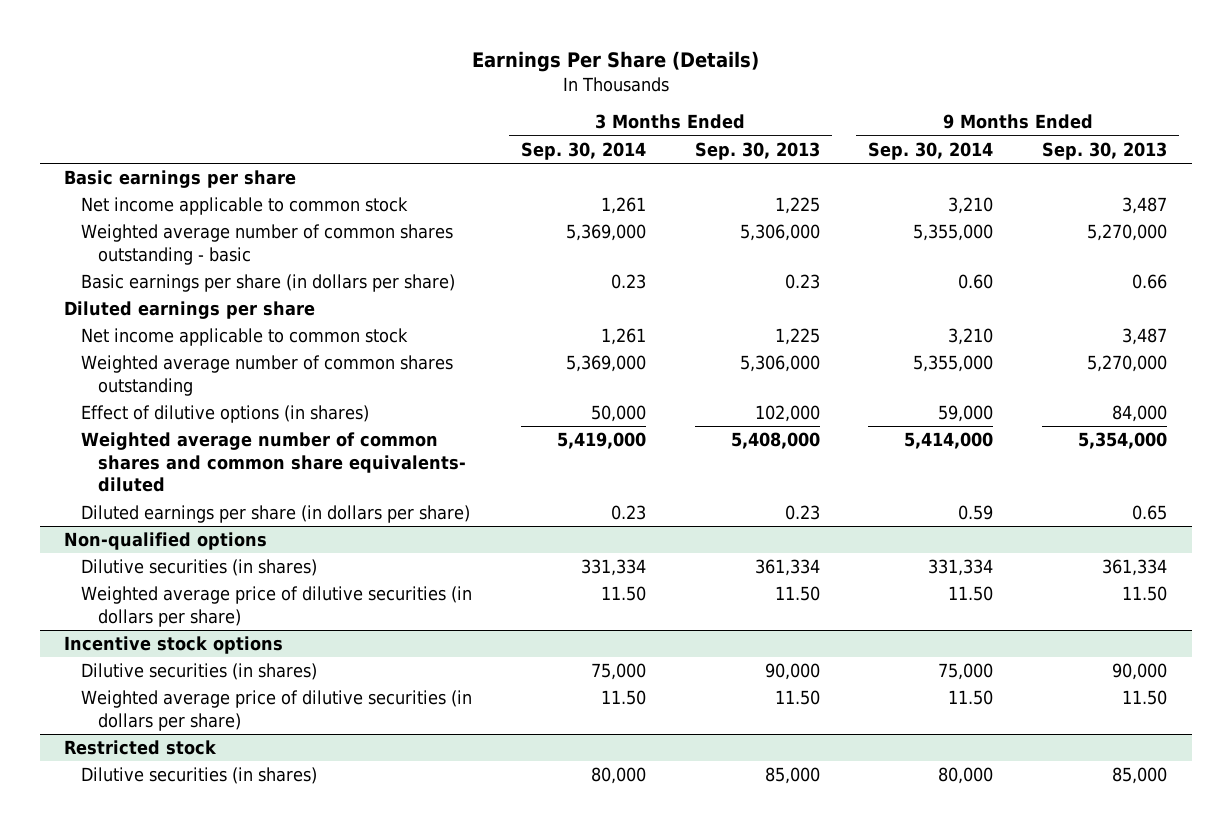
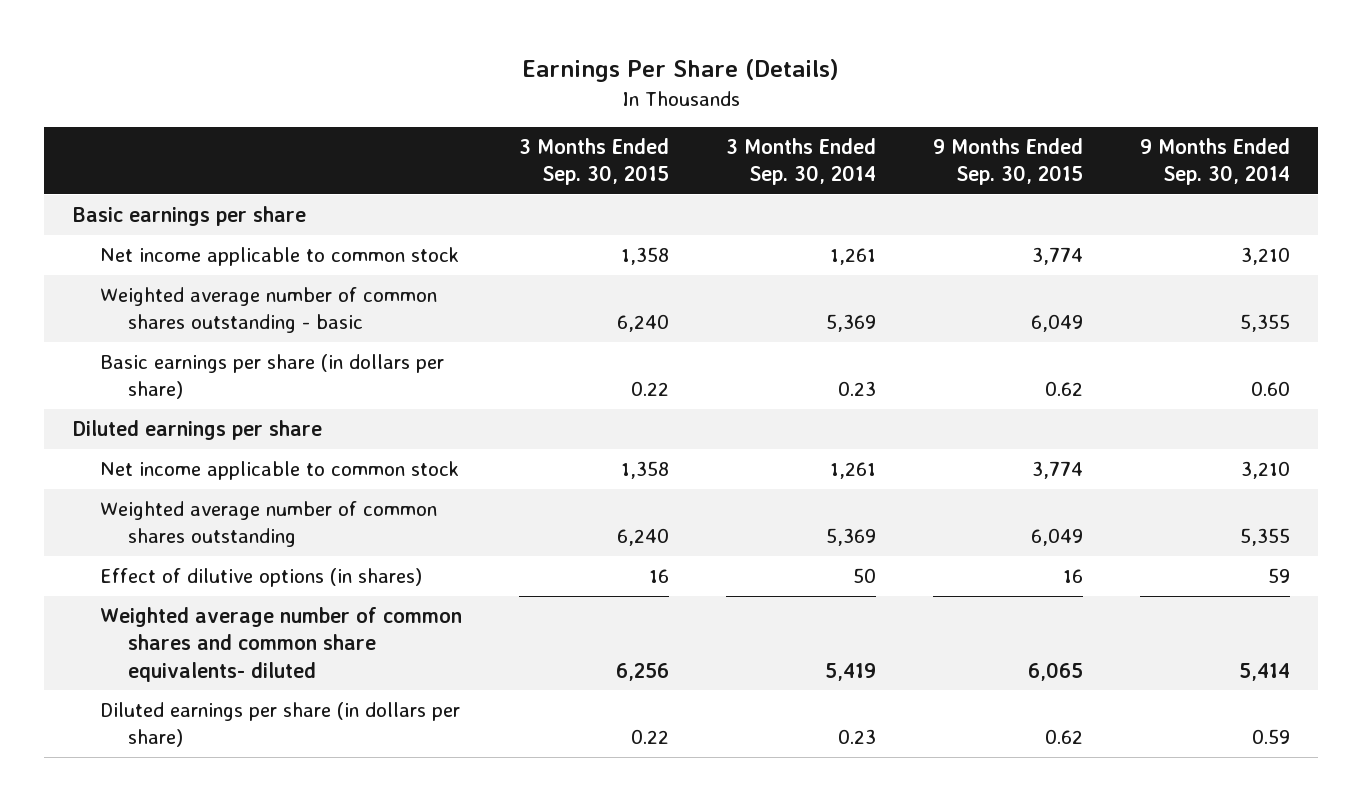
[694,141,820,160] Sep. 30, 2013 -> none
[1042,141,1168,160] Sep. 30, 2013 -> none
none -> [519,137,670,186] 3 Months Ended Sep. 30, 2015
none -> [933,137,1084,186] 9 Months Ended Sep. 30, 2015
[565,224,646,242] 5,369,000 -> [826,314,877,333] 5,369
[913,224,994,242] 5,355,000 -> [1240,314,1291,333] 5,355
[565,355,646,373] 5,369,000 -> [826,528,877,547] 5,369
[913,355,994,373] 5,355,000 -> [1240,528,1291,547] 5,355
[590,405,646,423] 50,000 -> [853,567,877,583] 50
[938,405,994,423] 59,000 -> [1268,567,1291,583] 59
[556,432,646,450] 5,419,000 -> [825,662,877,681] 5,419
[904,432,994,450] 5,414,000 -> [1239,662,1291,681] 5,414
[64,532,268,551] Non-qualified options -> none
[81,559,318,577] Dilutive securities (in shares) -> none
[81,586,473,627] Weighted average price of dilutive securities (in dollars per share) -> none
[64,636,284,655] Incentive stock options -> none
[81,663,318,681] Dilutive securities (in shares) -> none
[81,690,473,731] Weighted average price of dilutive securities (in dollars per share) -> none
[64,740,218,756] Restricted stock -> none
[81,767,318,785] Dilutive securities (in shares) -> none

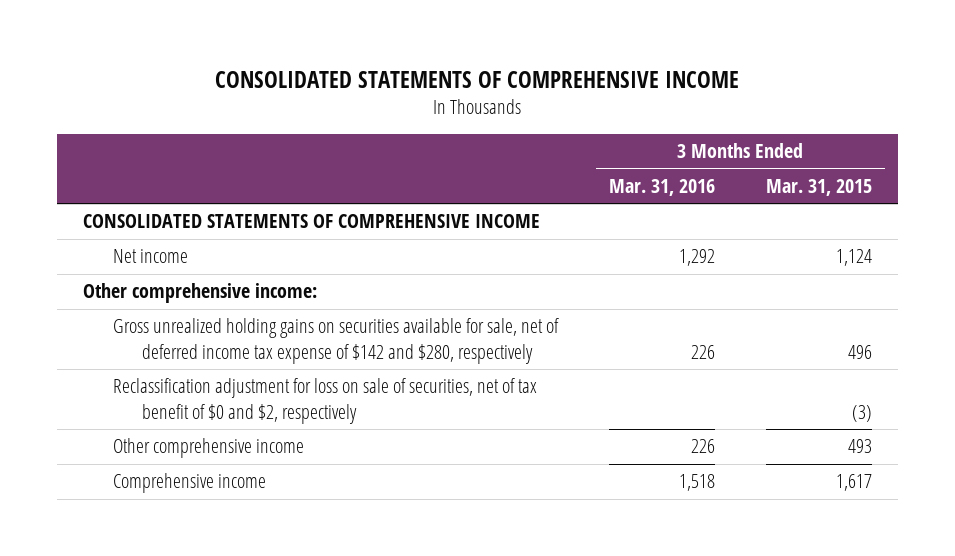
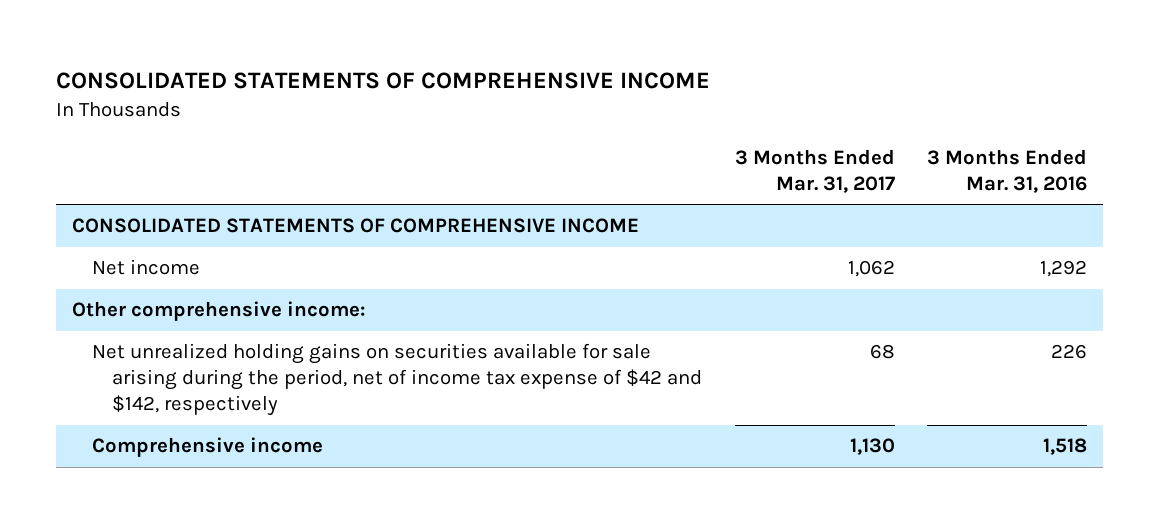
[766,179,873,197] Mar. 31, 2015 -> none
none -> [734,148,895,193] 3 Months Ended Mar. 31, 2017
[112,378,537,424] Reclassification adjustment for loss on sale of securities, net of tax benefit of $0 and $2, respectively -> none
[112,438,304,459] Other comprehensive income -> none
[112,318,559,364] Gross unrealized holding gains on securities available for sale, net of deferred income tax expense of $142 and $280, respectively -> [92,343,703,417] Net unrealized holding gains on securities available for sale arising during the period, net of income tax expense of $42 and $142, respectively

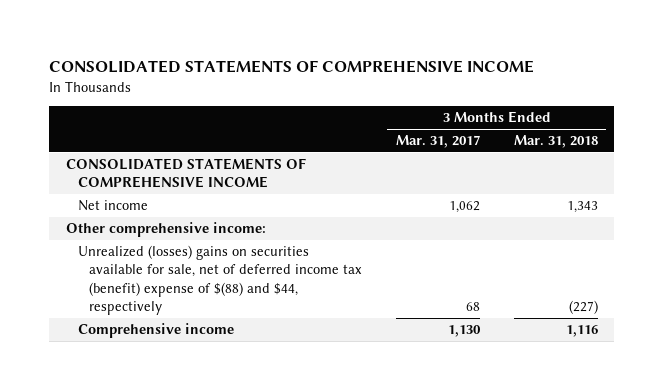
[926,148,1087,193] 3 Months Ended Mar. 31, 2016 -> none
none -> [513,135,598,149] Mar. 31, 2018
[92,343,703,417] Net unrealized holding gains on securities available for sale arising during the period, net of income tax expense of $42 and $142, respectively -> [77,245,363,316] Unrealized (losses) gains on securities available for sale, net of deferred income tax (benefit) expense of $(88) and $44, respectively

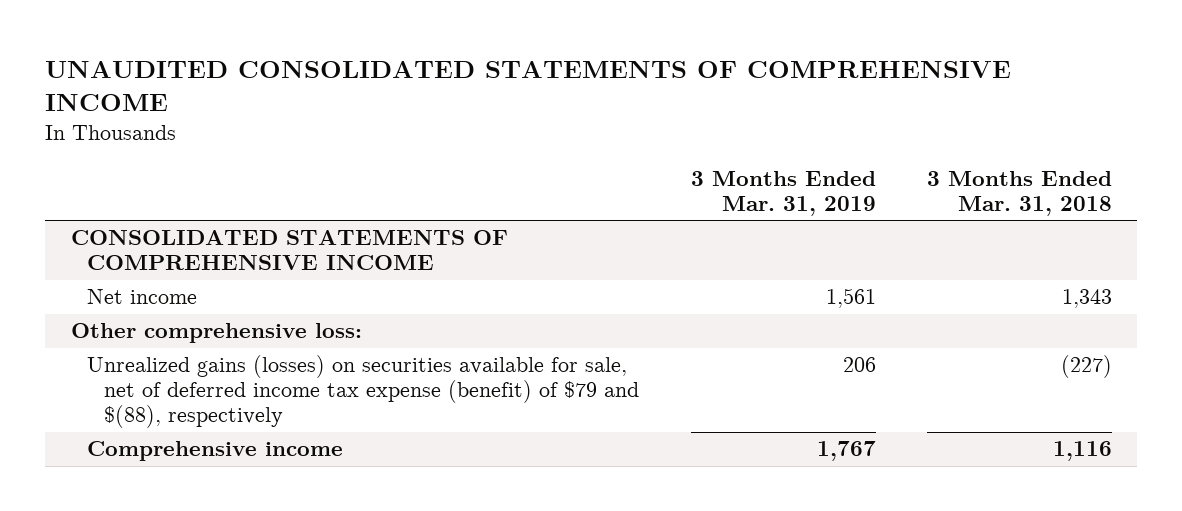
[49,60,535,74] CONSOLIDATED STATEMENTS OF COMPREHENSIVE INCOME -> [44,61,1011,112] UNAUDITED CONSOLIDATED STATEMENTS OF COMPREHENSIVE INCOME
[395,135,480,149] Mar. 31, 2017 -> none
none -> [690,170,876,216] 3 Months Ended Mar. 31, 2019
[66,222,267,238] Other comprehensive income: -> [70,323,362,344] Other comprehensive loss:
[77,245,363,316] Unrealized (losses) gains on securities available for sale, net of deferred income tax (benefit) expense of $(88) and $44, respectively -> [87,355,640,429] Unrealized gains (losses) on securities available for sale, net of deferred income tax expense (benefit) of $79 and $(88), respectively

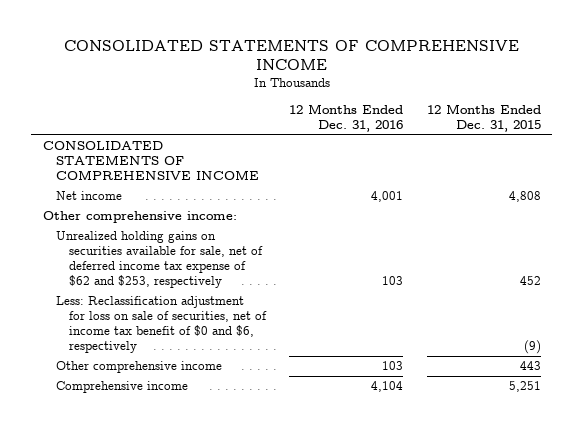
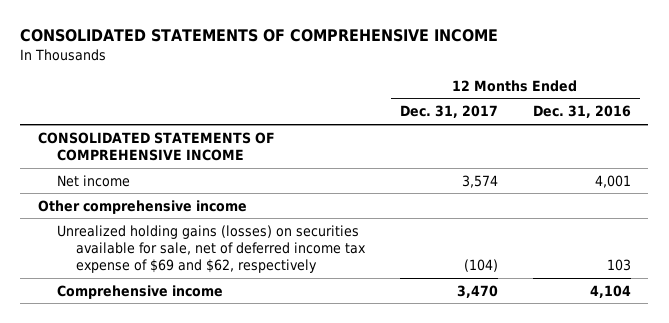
[426,104,541,132] 12 Months Ended Dec. 31, 2015 -> none
none -> [400,105,499,119] Dec. 31, 2017
[55,296,267,353] Less: Reclassification adjustment for loss on sale of securities, net of income tax benefit of $0 and $6, respectively -> none
[55,361,222,374] Other comprehensive income -> none
[43,211,238,224] Other comprehensive income: -> [37,199,247,214] Other comprehensive income
[55,231,263,288] Unrealized holding gains on securities available for sale, net of deferred income tax expense of $62 and $253, respectively -> [57,224,367,274] Unrealized holding gains (losses) on securities available for sale, net of deferred income tax expense of $69 and $62, respectively

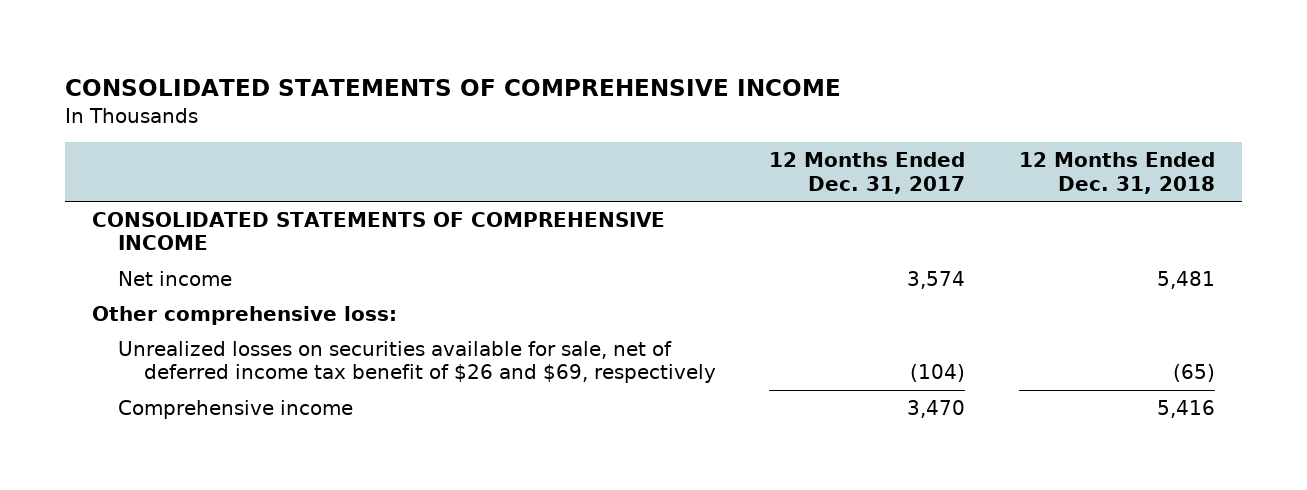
[532,105,631,119] Dec. 31, 2016 -> none
none -> [1018,152,1215,194] 12 Months Ended Dec. 31, 2018
[37,199,247,214] Other comprehensive income -> [91,305,397,325] Other comprehensive loss:
[57,224,367,274] Unrealized holding gains (losses) on securities available for sale, net of deferred income tax expense of $69 and $62, respectively -> [117,340,716,384] Unrealized losses on securities available for sale, net of deferred income tax benefit of $26 and $69, respectively

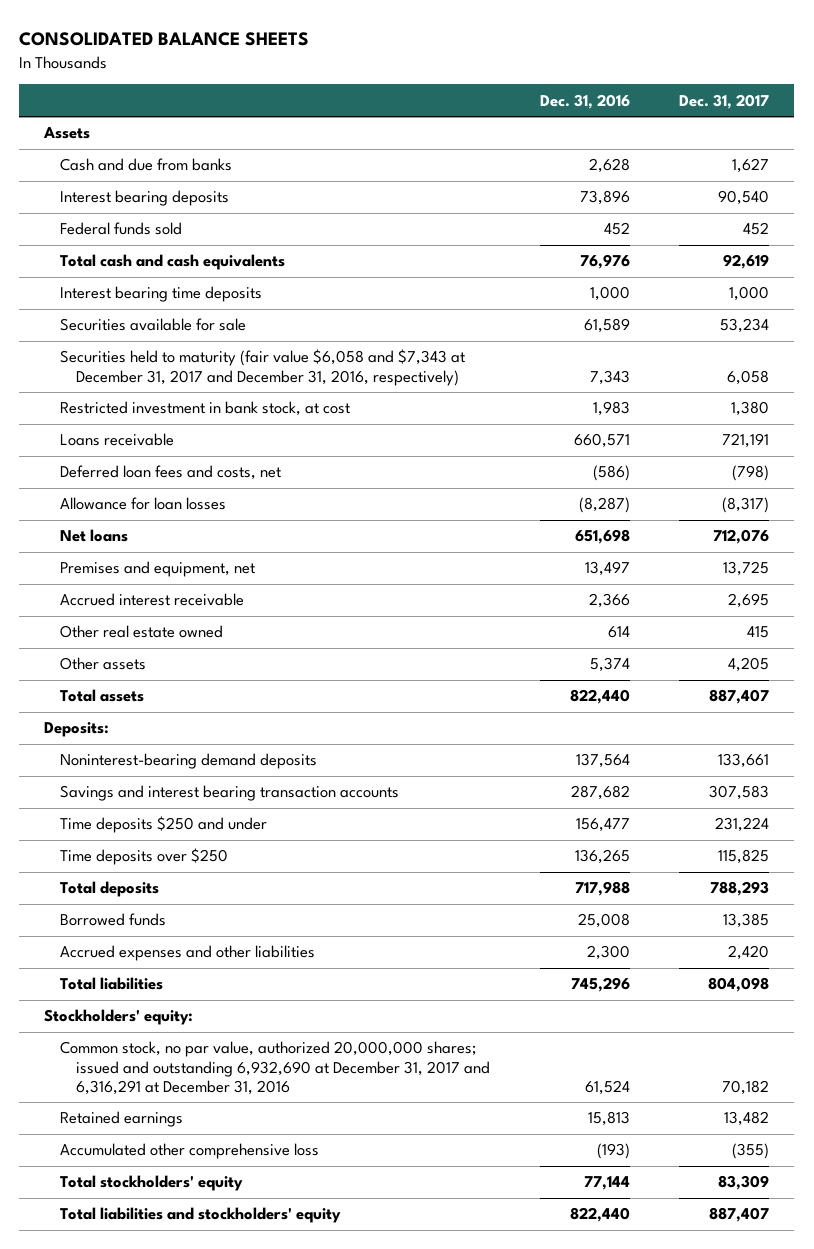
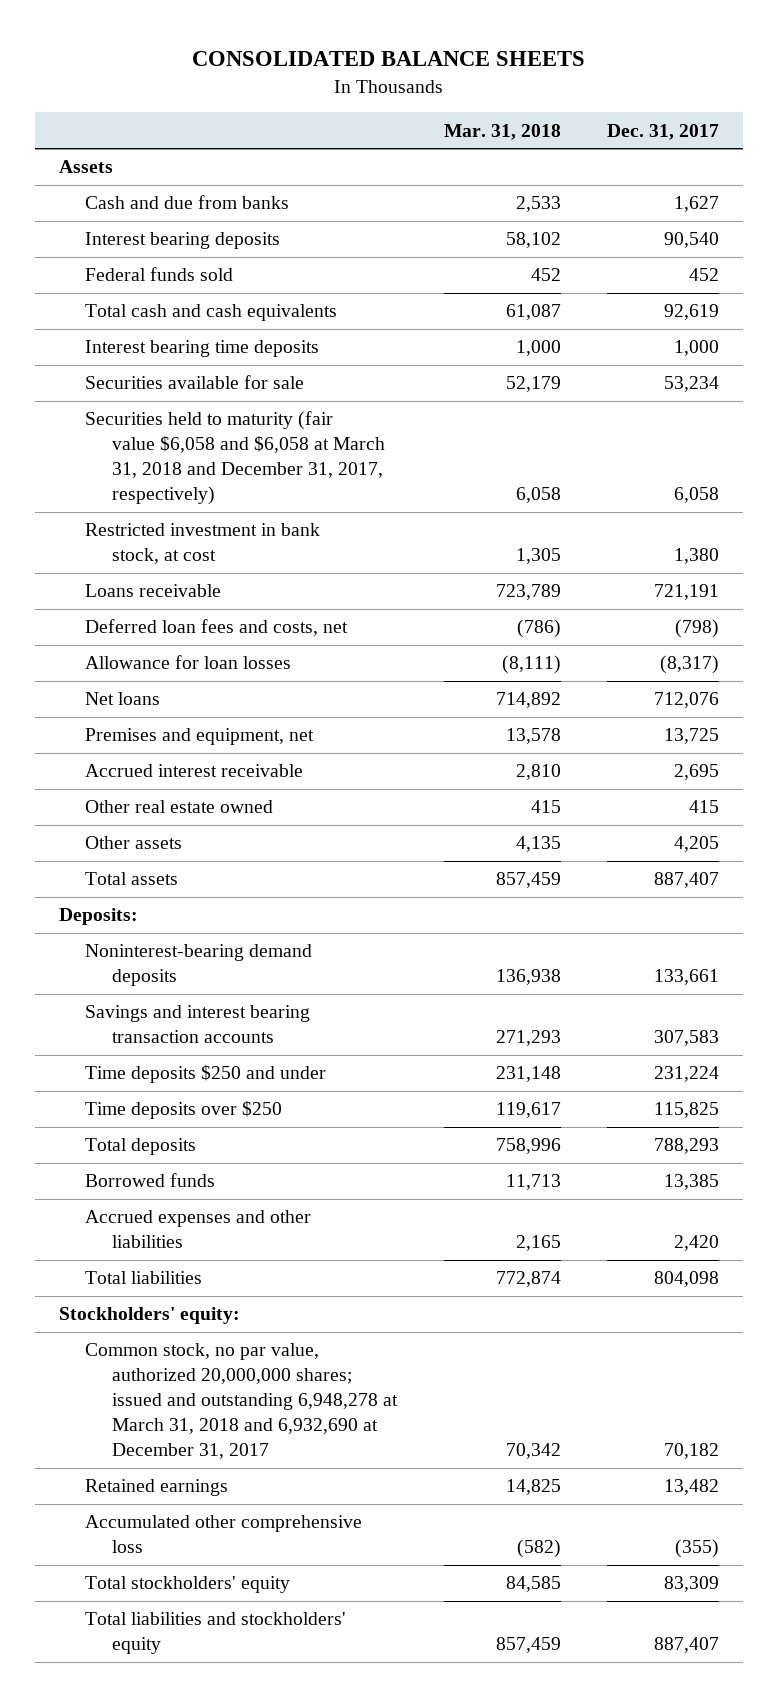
[539,93,630,109] Dec. 31, 2016 -> none
none -> [443,123,561,140] Mar. 31, 2018
[60,349,466,386] Securities held to maturity (fair value $6,058 and $7,343 at December 31, 2017 and December 31, 2016, respectively) -> [85,411,385,506] Securities held to maturity (fair value $6,058 and $6,058 at March 31, 2018 and December 31, 2017, respectively)
[60,1041,491,1095] Common stock, no par value, authorized 20,000,000 shares; issued and outstanding 6,932,690 at December 31, 2017 and 6,316,291 at December 31, 2016 -> [85,1343,398,1460] Common stock, no par value, authorized 20,000,000 shares; issued and outstanding 6,948,278 at March 31, 2018 and 6,932,690 at December 31, 2017

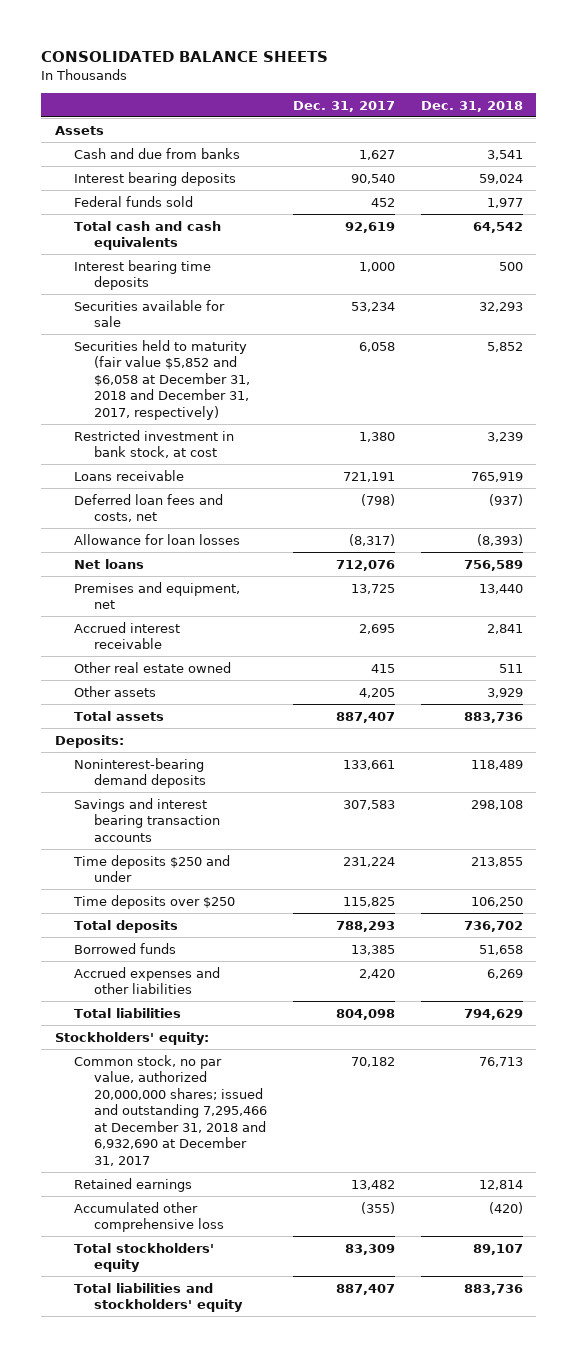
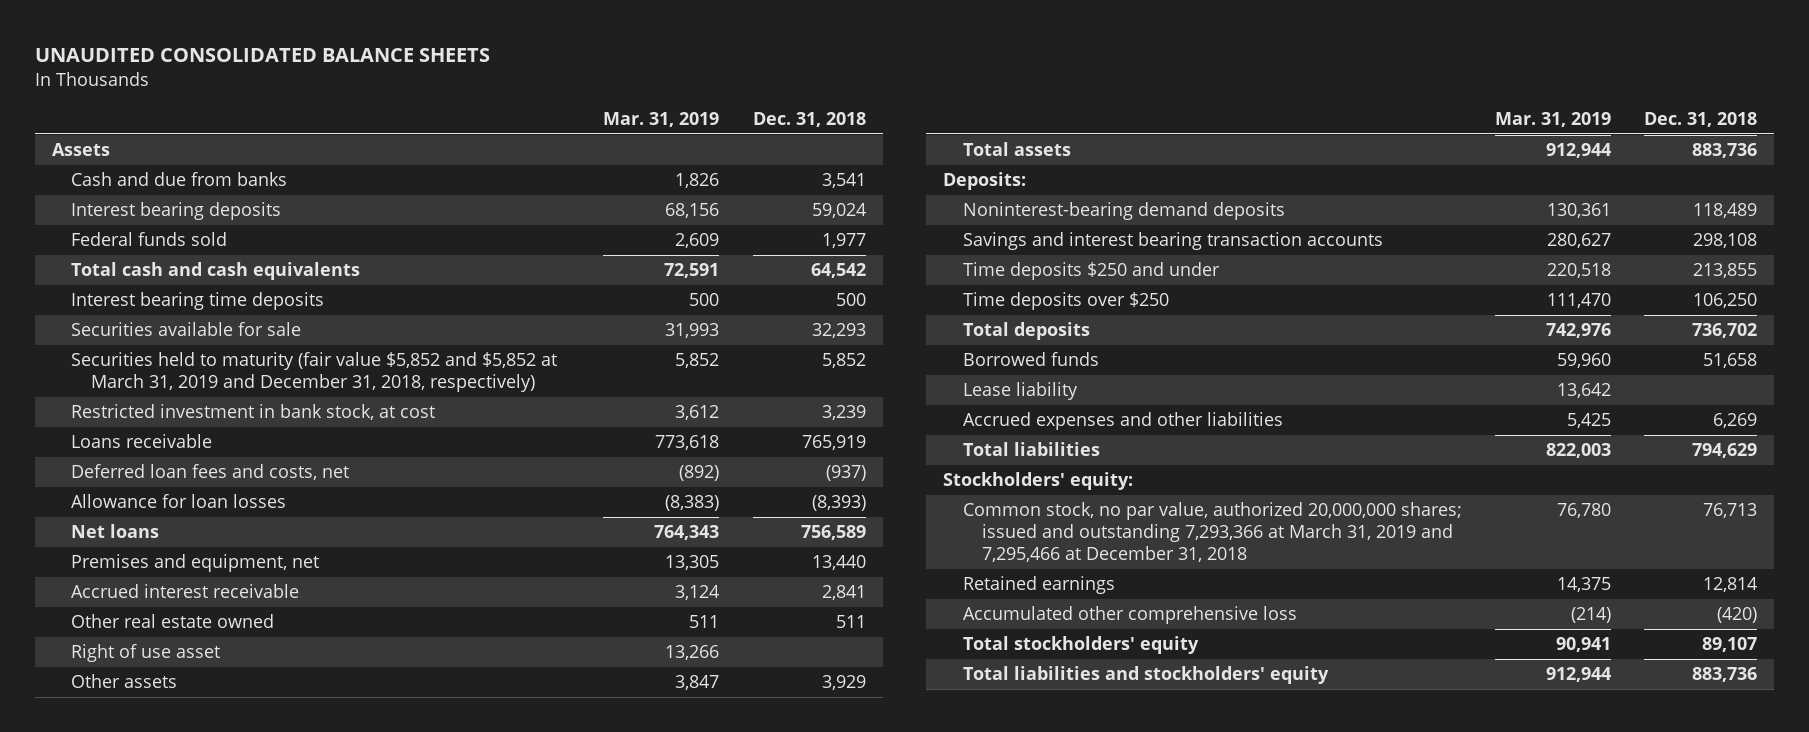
[41,50,329,62] CONSOLIDATED BALANCE SHEETS -> [34,48,490,63] UNAUDITED CONSOLIDATED BALANCE SHEETS
[292,100,395,112] Dec. 31, 2017 -> none
none -> [603,111,720,127] Mar. 31, 2019
[74,339,250,420] Securities held to maturity (fair value $5,852 and $6,058 at December 31, 2018 and December 31, 2017, respectively) -> [71,352,558,393] Securities held to maturity (fair value $5,852 and $5,852 at March 31, 2019 and December 31, 2018, respectively)
none -> [71,644,221,663] Right of use asset
none -> [962,382,1078,401] Lease liability
[74,1054,267,1167] Common stock, no par value, authorized 20,000,000 shares; issued and outstanding 7,295,466 at December 31, 2018 and 6,932,690 at December 31, 2017 -> [962,502,1462,563] Common stock, no par value, authorized 20,000,000 shares; issued and outstanding 7,293,366 at March 31, 2019 and 7,295,466 at December 31, 2018

